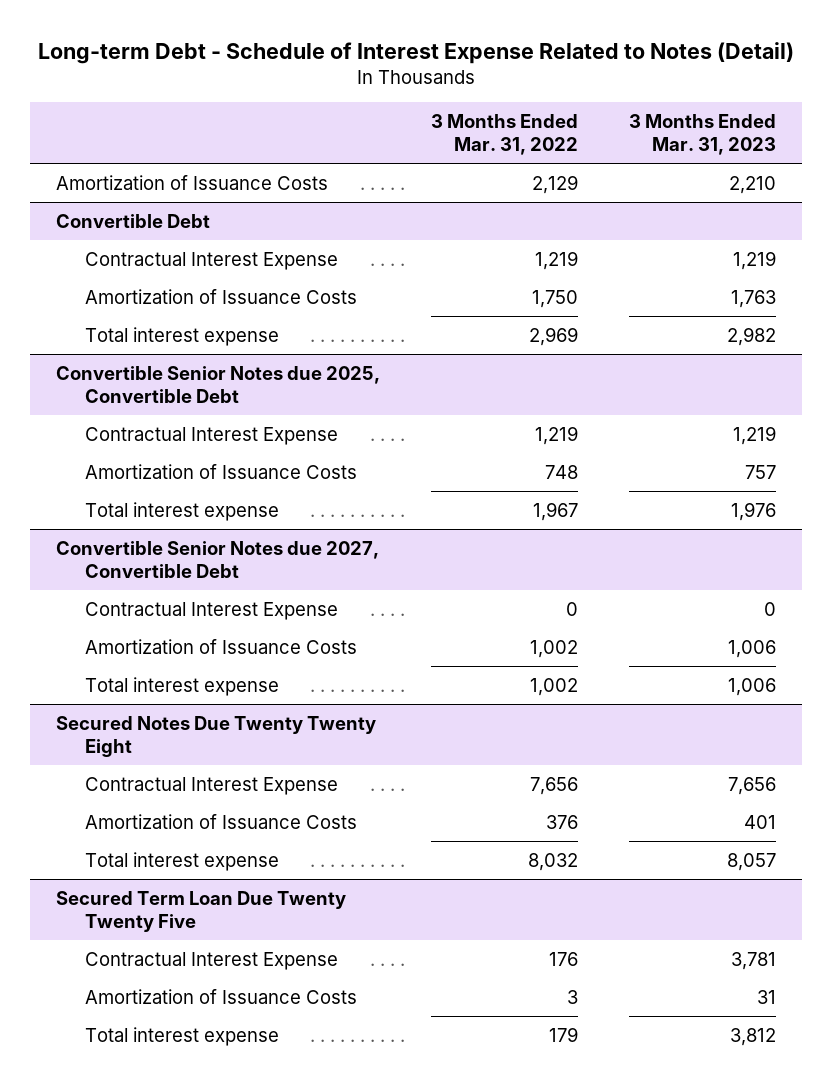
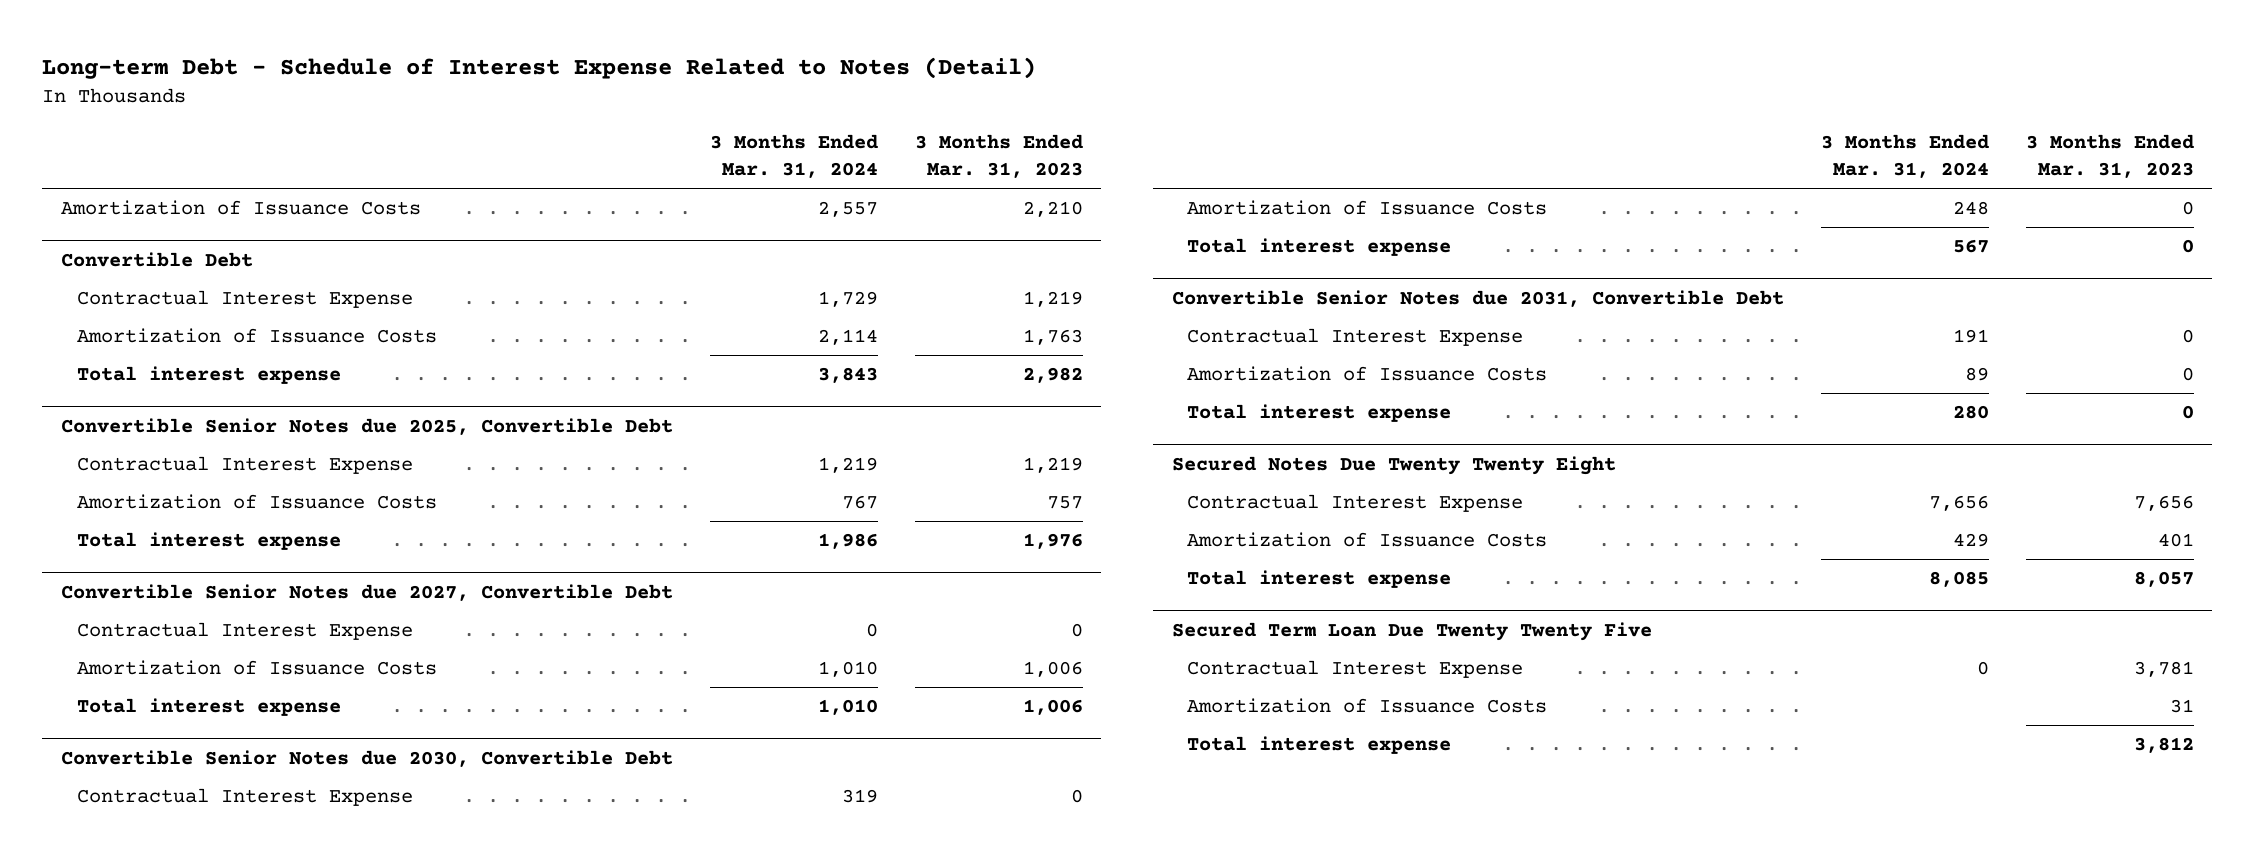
[430,114,578,156] 3 Months Ended Mar. 31, 2022 -> none
none -> [709,134,878,178] 3 Months Ended Mar. 31, 2024
none -> [60,749,673,767] Convertible Senior Notes due 2030, Convertible Debt
none -> [76,788,413,807] Contractual Interest Expense
none -> [1187,200,1548,216] Amortization of Issuance Costs
none -> [1187,238,1452,257] Total interest expense
none -> [1171,289,1784,307] Convertible Senior Notes due 2031, Convertible Debt
none -> [1187,328,1524,347] Contractual Interest Expense
none -> [1187,366,1548,382] Amortization of Issuance Costs
none -> [1187,404,1452,423] Total interest expense

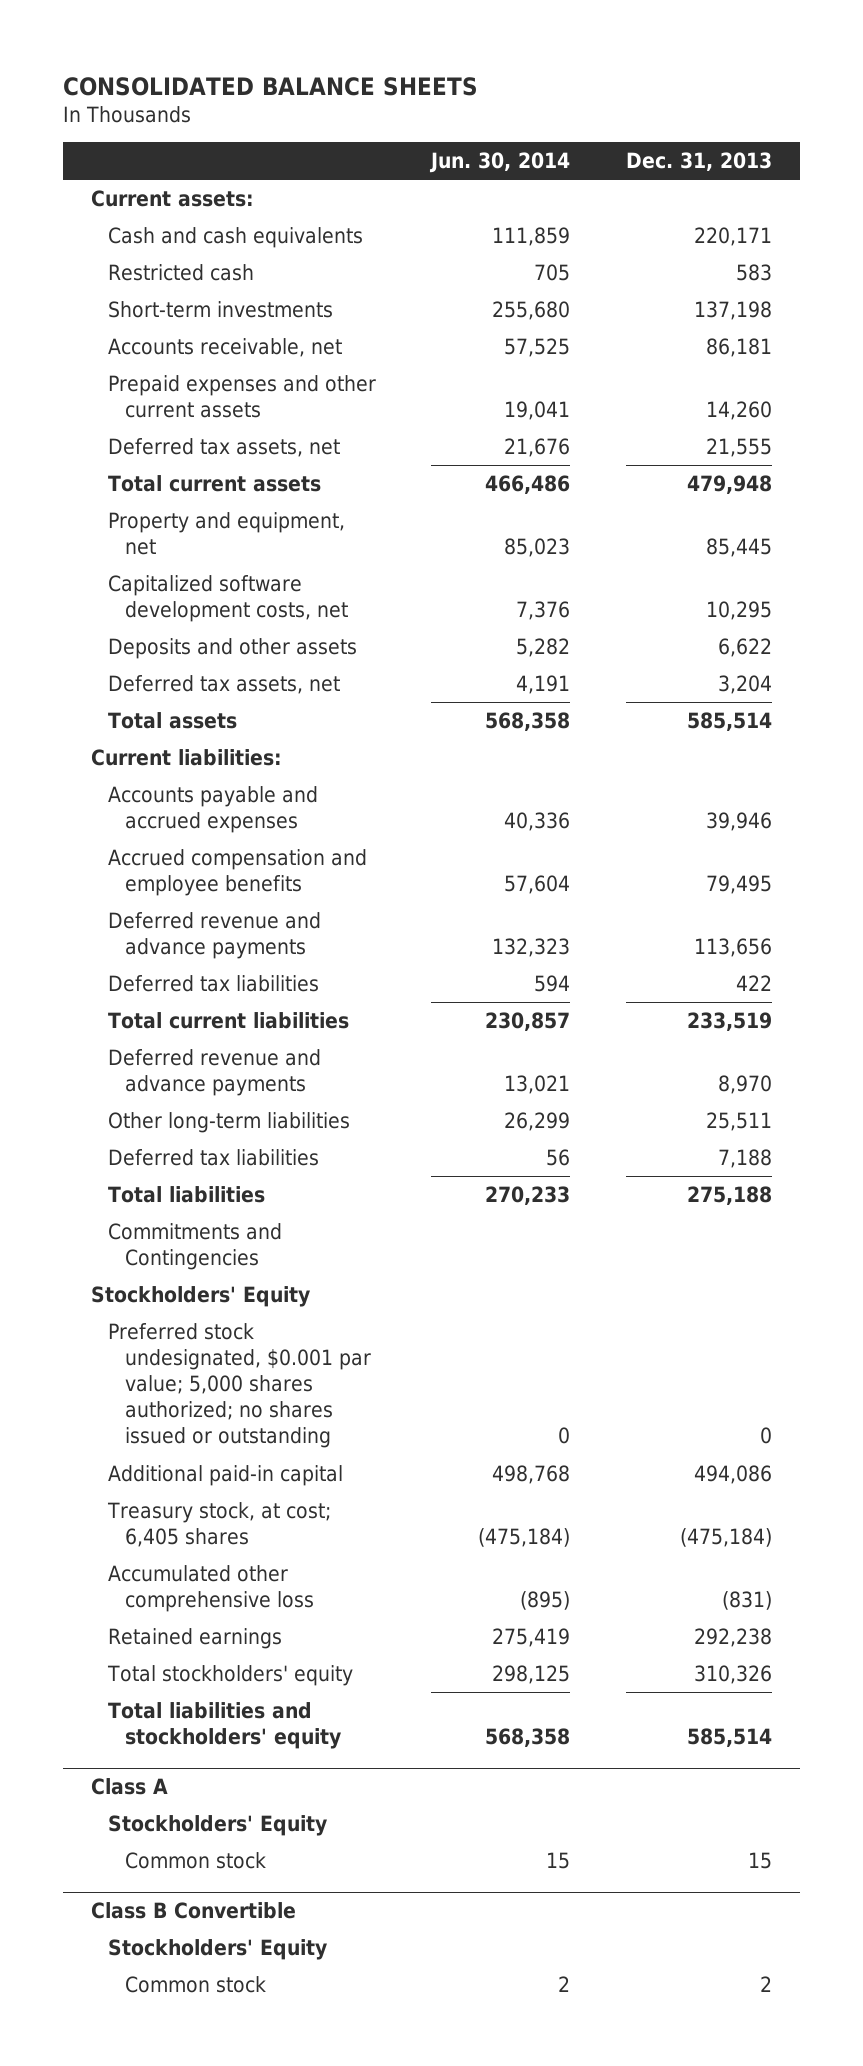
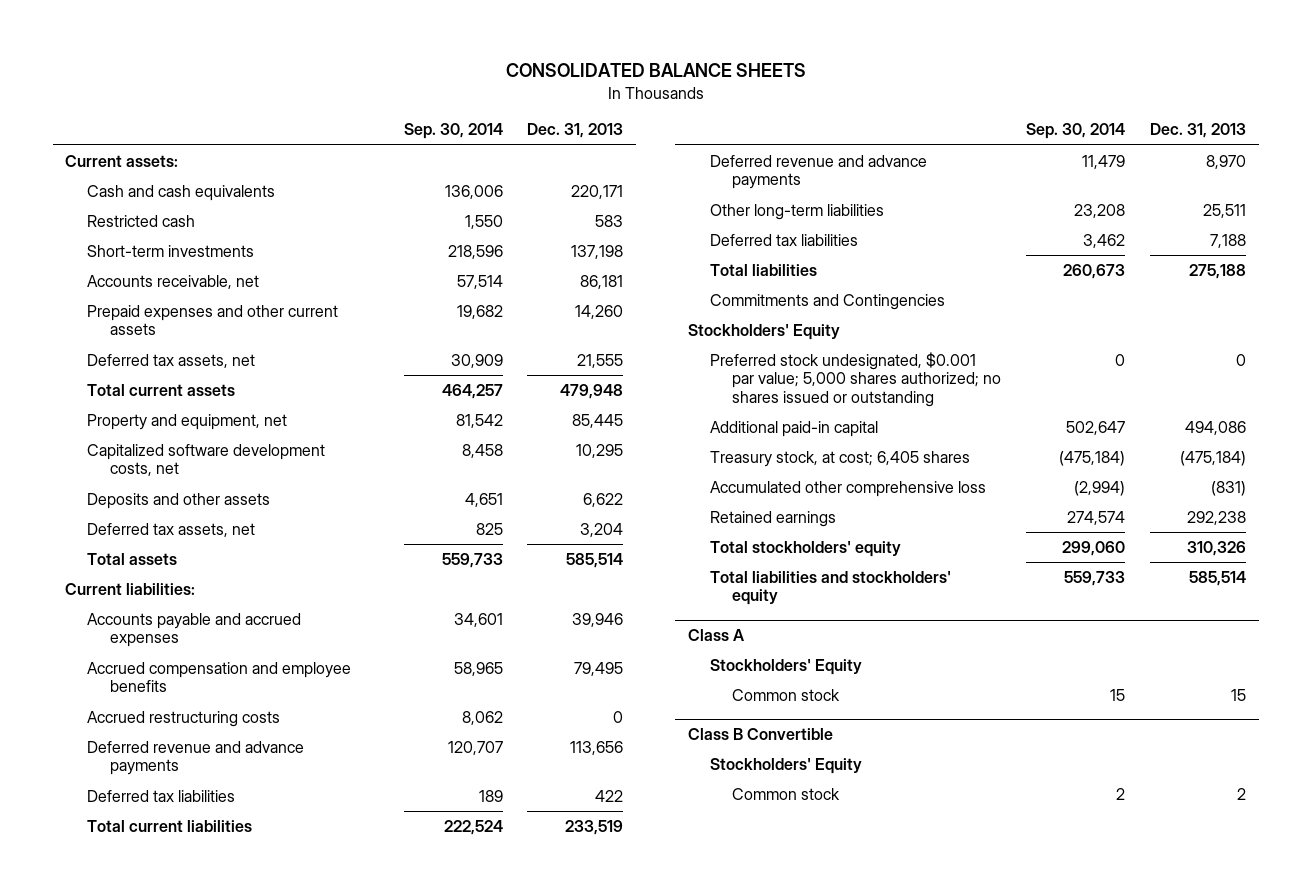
[429,152,571,174] Jun. 30, 2014 -> none
none -> [403,123,503,140] Sep. 30, 2014
none -> [87,710,281,727] Accrued restructuring costs

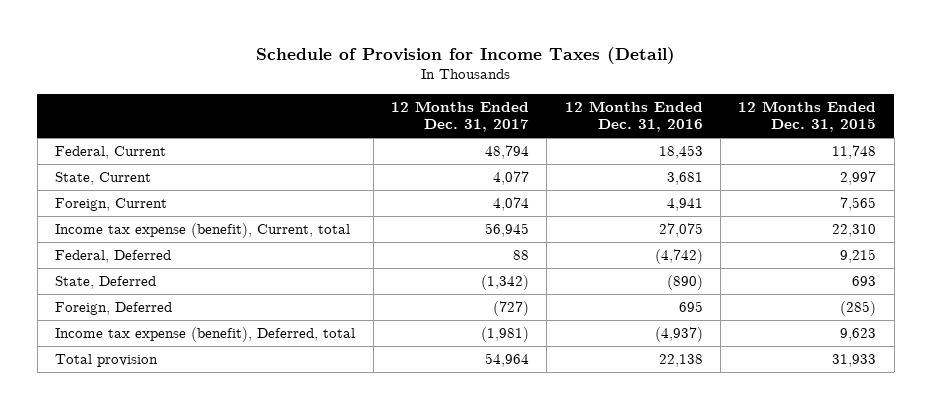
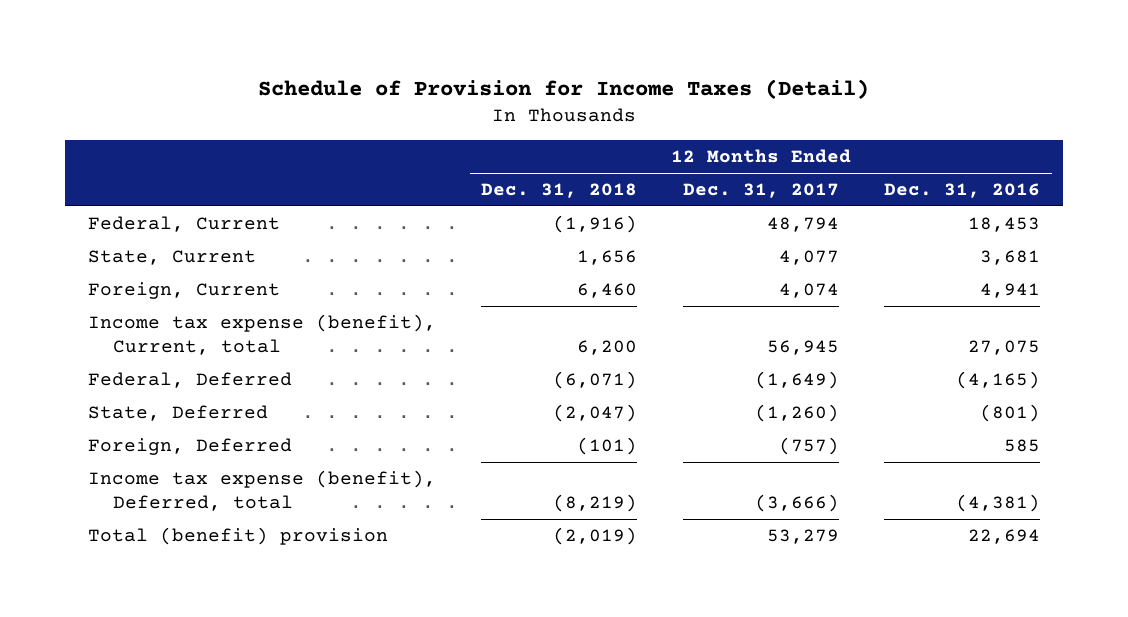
[738,100,877,132] 12 Months Ended Dec. 31, 2015 -> none
none -> [481,183,638,199] Dec. 31, 2018
[513,250,530,261] 88 -> [754,370,839,389] (1,649)
[654,249,703,265] (4,742) -> [956,370,1041,389] (4,165)
[481,275,530,291] (1,342) -> [754,403,839,422] (1,260)
[666,275,703,291] (890) -> [980,403,1041,422] (801)
[493,301,530,317] (727) -> [778,436,839,455] (757)
[678,301,703,313] 695 -> [1004,438,1041,452] 585
[481,327,530,343] (1,981) -> [754,493,839,512] (3,666)
[654,327,703,343] (4,937) -> [956,493,1041,512] (4,381)
[55,354,159,368] Total provision -> [87,526,388,545] Total (benefit) provision
[485,353,530,368] 54,964 -> [766,528,839,544] 53,279
[658,354,703,368] 22,138 -> [968,528,1041,544] 22,694

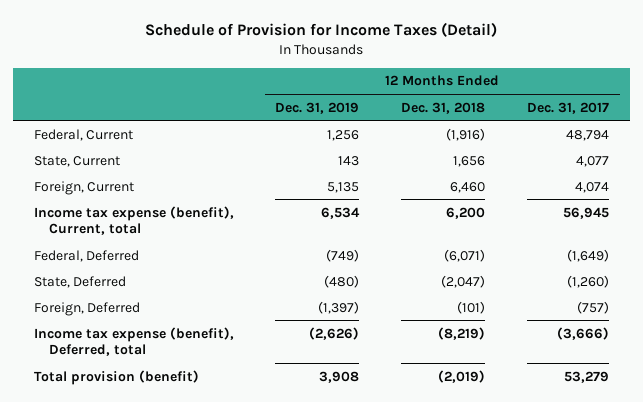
[884,183,1041,199] Dec. 31, 2016 -> none
none -> [275,101,360,114] Dec. 31, 2019
[87,526,388,545] Total (benefit) provision -> [33,369,199,385] Total provision (benefit)

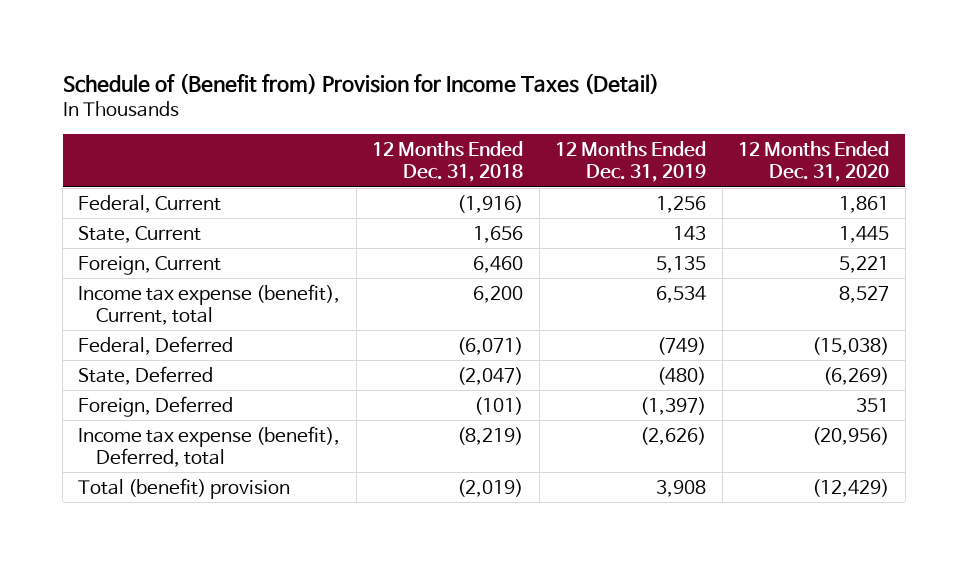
[145,21,498,37] Schedule of Provision for Income Taxes (Detail) -> [62,73,659,95] Schedule of (Benefit from) Provision for Income Taxes (Detail)
[527,101,610,114] Dec. 31, 2017 -> none
none -> [738,141,890,183] 12 Months Ended Dec. 31, 2020
[33,369,199,385] Total provision (benefit) -> [78,477,291,499] Total (benefit) provision

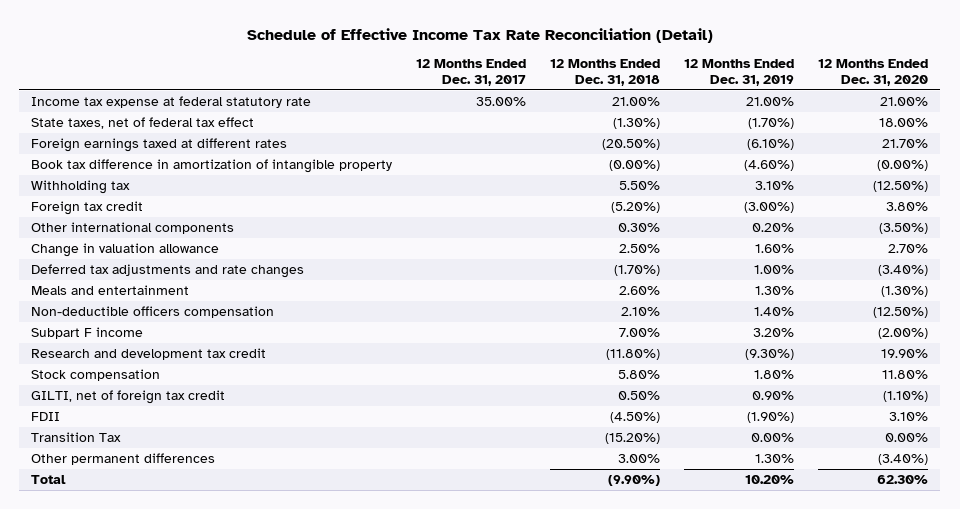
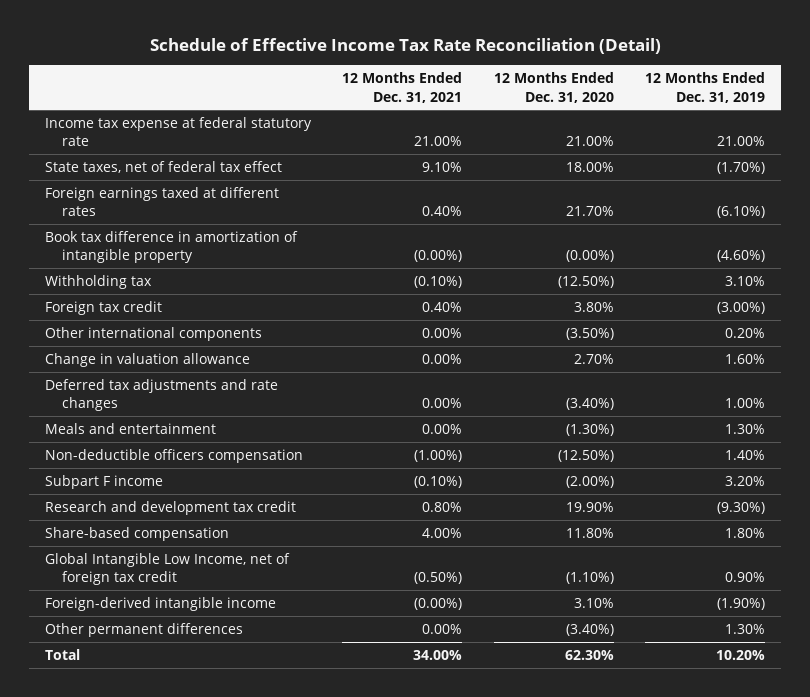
[416,59,527,86] 12 Months Ended Dec. 31, 2017 -> none
[550,59,661,86] 12 Months Ended Dec. 31, 2018 -> none
none -> [342,72,463,103] 12 Months Ended Dec. 31, 2021
[31,431,122,442] Transition Tax -> none
[31,368,161,381] Stock compensation -> [44,527,229,542] Share-based compensation
[31,389,226,404] GILTI, net of foreign tax credit -> [44,553,290,586] Global Intangible Low Income, net of foreign tax credit
[31,411,61,421] FDII -> [44,597,276,612] Foreign-derived intangible income

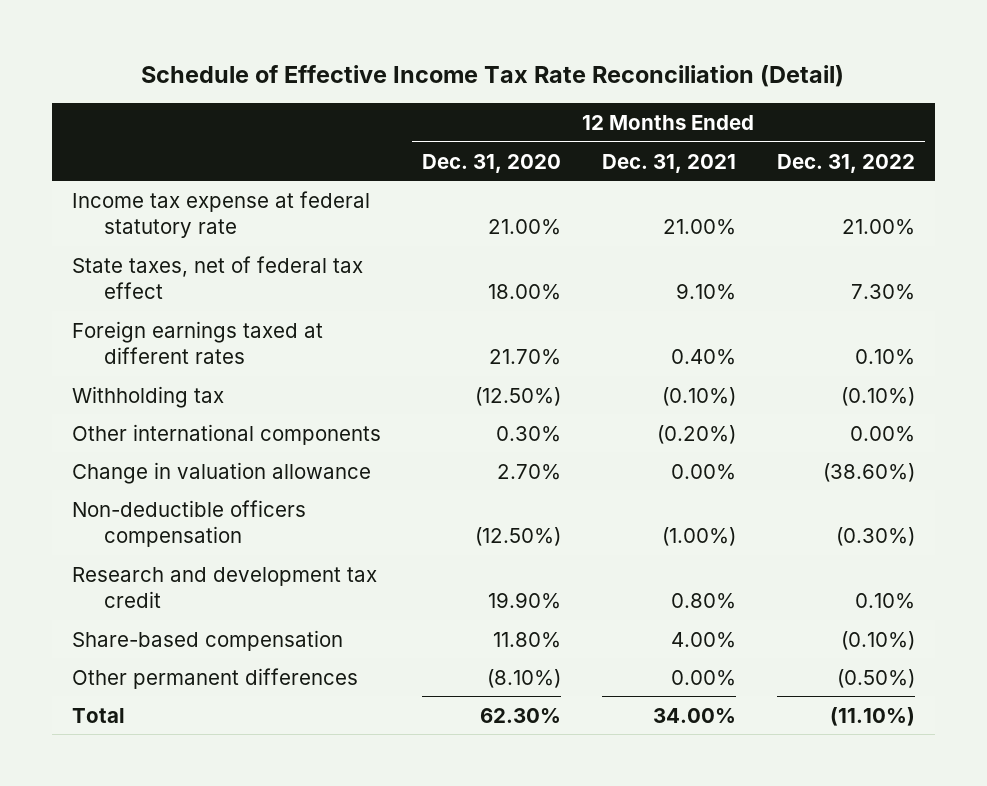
[645,72,766,103] 12 Months Ended Dec. 31, 2019 -> none
none -> [776,153,915,173] Dec. 31, 2022
[44,231,298,264] Book tax difference in amortization of intangible property -> none
[44,301,162,316] Foreign tax credit -> none
[422,328,463,339] 0.00% -> [656,424,736,444] (0.20%)
[565,328,614,341] (3.50%) -> [495,425,561,442] 0.30%
[44,379,278,412] Deferred tax adjustments and rate changes -> none
[44,423,216,435] Meals and entertainment -> none
[44,475,163,490] Subpart F income -> none
[44,553,290,586] Global Intangible Low Income, net of foreign tax credit -> none
[44,597,276,612] Foreign-derived intangible income -> none
[565,624,614,637] (3.40%) -> [486,668,561,688] (8.10%)

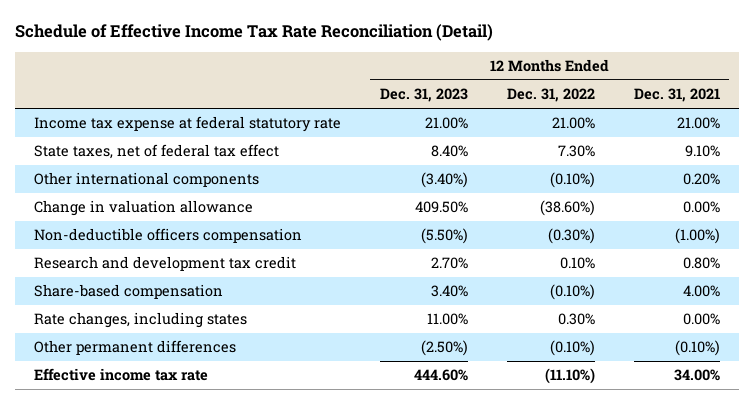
[421,153,561,173] Dec. 31, 2020 -> none
none -> [379,88,468,103] Dec. 31, 2023
[71,320,323,365] Foreign earnings taxed at different rates -> none
[71,385,224,408] Withholding tax -> none
[656,424,736,444] (0.20%) -> [682,173,720,186] 0.20%
[849,425,915,442] 0.00% -> [549,172,595,189] (0.10%)
none -> [33,312,247,329] Rate changes, including states
[670,669,736,686] 0.00% -> [674,340,720,357] (0.10%)
[836,668,915,688] (0.50%) -> [549,340,595,357] (0.10%)
[71,707,125,723] Total -> [33,368,208,382] Effective income tax rate

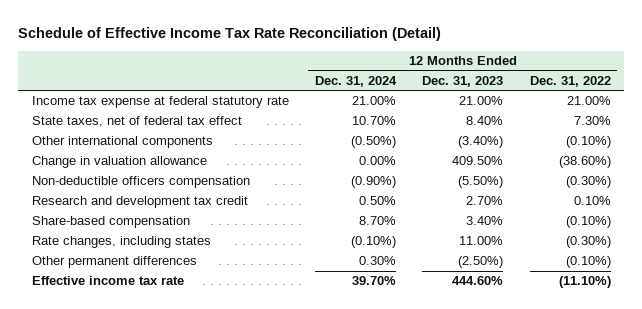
[633,88,720,103] Dec. 31, 2021 -> none
none -> [314,75,397,87] Dec. 31, 2024
[557,313,595,326] 0.30% -> [565,236,611,249] (0.30%)

